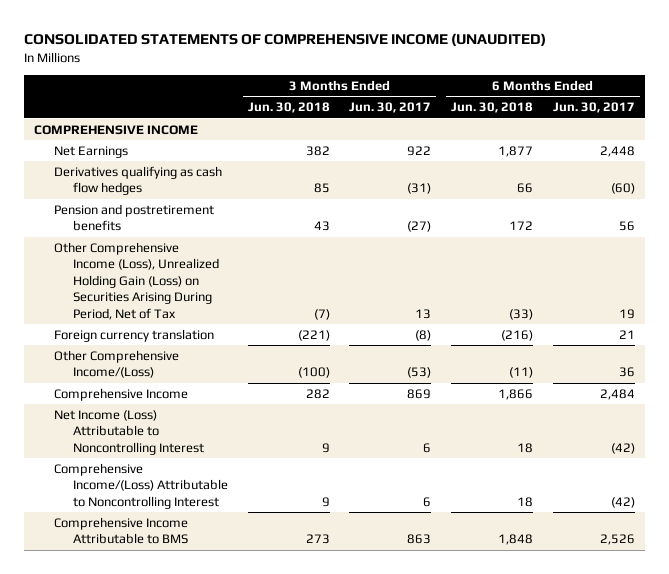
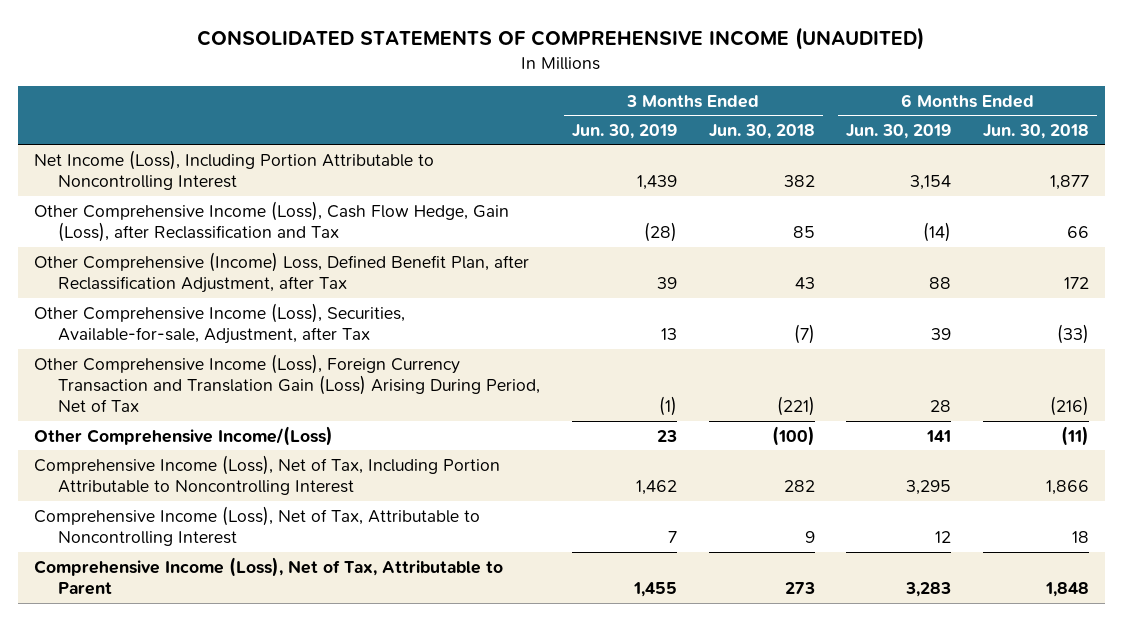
[349,102,432,114] Jun. 30, 2017 -> none
[552,102,635,114] Jun. 30, 2017 -> none
none -> [571,123,677,139] Jun. 30, 2019
none -> [846,123,952,139] Jun. 30, 2019
[33,124,198,135] COMPREHENSIVE INCOME -> none
[53,145,128,158] Net Earnings -> [33,149,434,190] Net Income (Loss), Including Portion Attributable to Noncontrolling Interest
[53,165,222,196] Derivatives qualifying as cash flow hedges -> [33,200,509,242] Other Comprehensive Income (Loss), Cash Flow Hedge, Gain (Loss), after Reclassification and Tax
[53,203,214,232] Pension and postretirement benefits -> [33,251,529,293] Other Comprehensive (Income) Loss, Defined Benefit Plan, after Reclassification Adjustment, after Tax
[53,241,220,320] Other Comprehensive Income (Loss), Unrealized Holding Gain (Loss) on Securities Arising During Period, Net of Tax -> [33,302,405,344] Other Comprehensive Income (Loss), Securities, Available-for-sale, Adjustment, after Tax
[53,328,214,342] Foreign currency translation -> [33,353,541,413] Other Comprehensive Income (Loss), Foreign Currency Transaction and Translation Gain (Loss) Arising During Period, Net of Tax
[53,409,205,455] Net Income (Loss) Attributable to Noncontrolling Interest -> none
[53,387,188,401] Comprehensive Income -> [33,454,500,495] Comprehensive Income (Loss), Net of Tax, Including Portion Attributable to Noncontrolling Interest
[53,462,229,509] Comprehensive Income/(Loss) Attributable to Noncontrolling Interest -> [33,505,480,546] Comprehensive Income (Loss), Net of Tax, Attributable to Noncontrolling Interest
[53,516,189,545] Comprehensive Income Attributable to BMS -> [33,556,503,595] Comprehensive Income (Loss), Net of Tax, Attributable to Parent

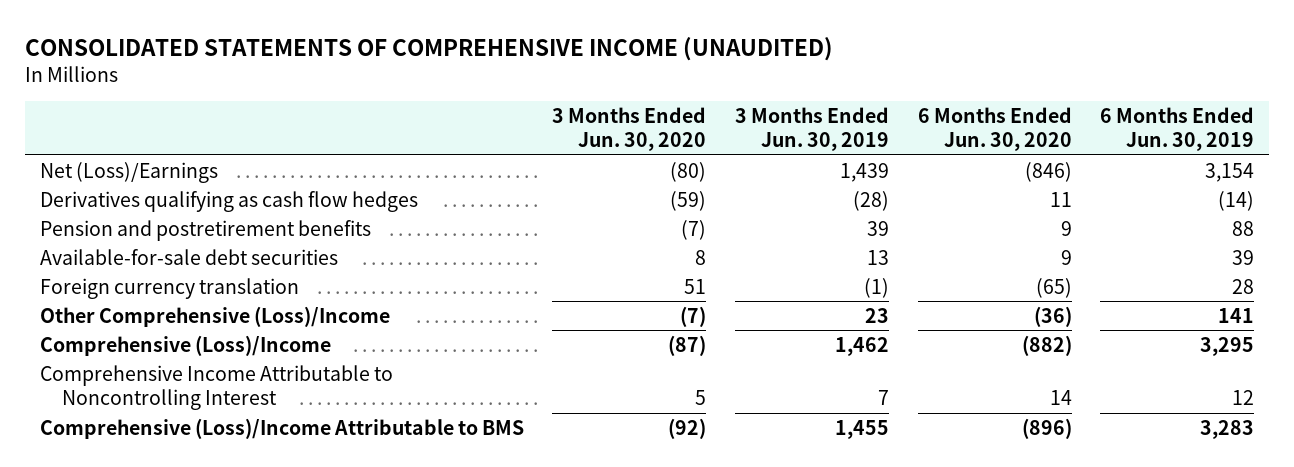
[708,123,815,139] Jun. 30, 2018 -> none
[983,123,1090,139] Jun. 30, 2018 -> none
none -> [552,106,707,152] 3 Months Ended Jun. 30, 2020
none -> [917,106,1072,152] 6 Months Ended Jun. 30, 2020
[33,149,434,190] Net Income (Loss), Including Portion Attributable to Noncontrolling Interest -> [39,161,218,183] Net (Loss)/Earnings
[33,200,509,242] Other Comprehensive Income (Loss), Cash Flow Hedge, Gain (Loss), after Reclassification and Tax -> [39,190,418,212] Derivatives qualifying as cash flow hedges
[33,251,529,293] Other Comprehensive (Income) Loss, Defined Benefit Plan, after Reclassification Adjustment, after Tax -> [39,219,371,241] Pension and postretirement benefits
[33,302,405,344] Other Comprehensive Income (Loss), Securities, Available-for-sale, Adjustment, after Tax -> [39,248,338,265] Available-for-sale debt securities
[33,353,541,413] Other Comprehensive Income (Loss), Foreign Currency Transaction and Translation Gain (Loss) Arising During Period, Net of Tax -> [39,277,299,299] Foreign currency translation
[33,425,333,446] Other Comprehensive Income/(Loss) -> [39,305,390,327] Other Comprehensive (Loss)/Income
[33,454,500,495] Comprehensive Income (Loss), Net of Tax, Including Portion Attributable to Noncontrolling Interest -> [39,334,331,356] Comprehensive (Loss)/Income
[33,505,480,546] Comprehensive Income (Loss), Net of Tax, Attributable to Noncontrolling Interest -> [39,364,393,411] Comprehensive Income Attributable to Noncontrolling Interest
[33,556,503,595] Comprehensive Income (Loss), Net of Tax, Attributable to Parent -> [39,417,524,439] Comprehensive (Loss)/Income Attributable to BMS

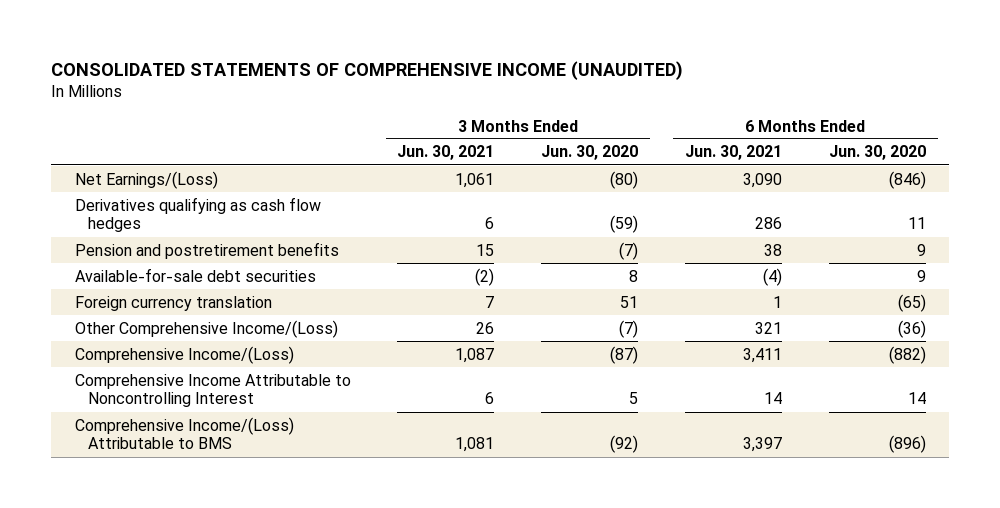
[735,106,890,152] 3 Months Ended Jun. 30, 2019 -> none
[1100,106,1255,152] 6 Months Ended Jun. 30, 2019 -> none
none -> [397,145,495,161] Jun. 30, 2021
none -> [685,145,783,161] Jun. 30, 2021
[39,161,218,183] Net (Loss)/Earnings -> [74,170,218,189] Net Earnings/(Loss)
[39,305,390,327] Other Comprehensive (Loss)/Income -> [74,319,338,338] Other Comprehensive Income/(Loss)
[39,334,331,356] Comprehensive (Loss)/Income -> [74,345,294,364] Comprehensive Income/(Loss)
[39,417,524,439] Comprehensive (Loss)/Income Attributable to BMS -> [74,416,294,450] Comprehensive Income/(Loss) Attributable to BMS

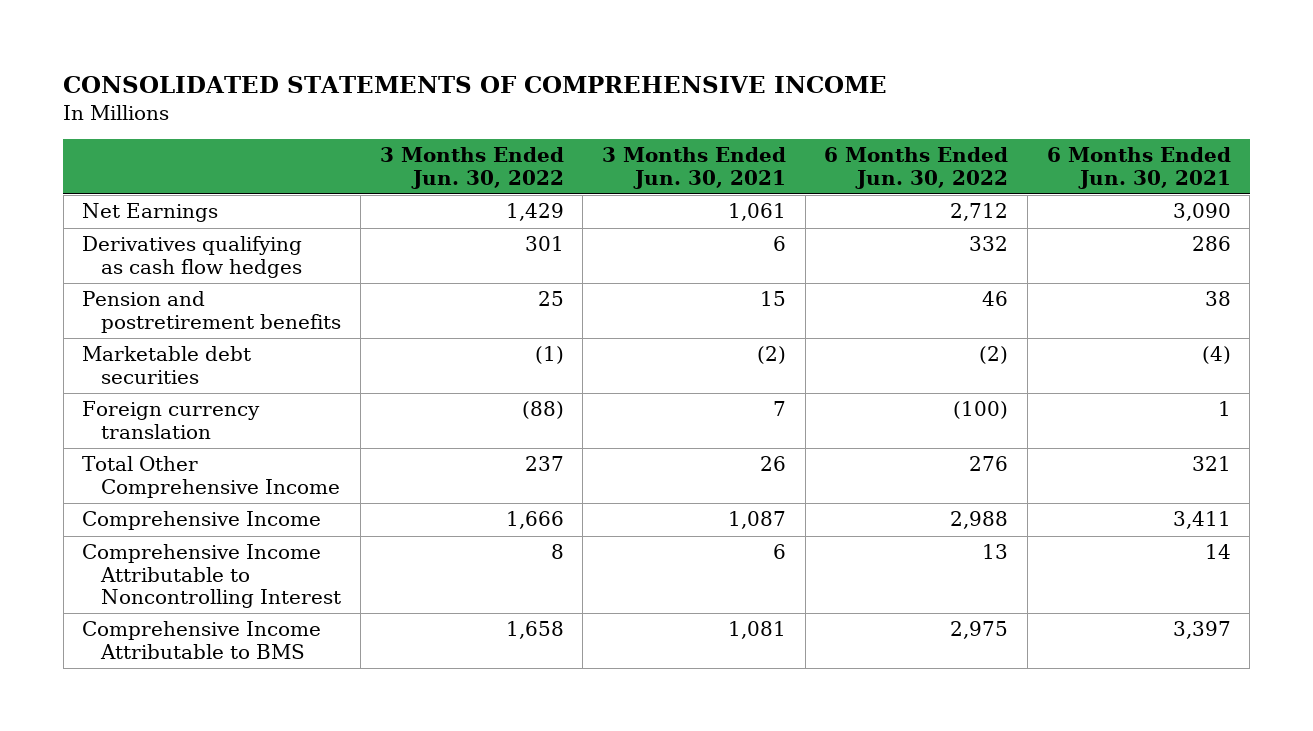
[51,60,684,80] CONSOLIDATED STATEMENTS OF COMPREHENSIVE INCOME (UNAUDITED) -> [63,76,888,94] CONSOLIDATED STATEMENTS OF COMPREHENSIVE INCOME
[541,145,639,161] Jun. 30, 2020 -> none
[828,145,926,161] Jun. 30, 2020 -> none
none -> [379,147,564,189] 3 Months Ended Jun. 30, 2022
none -> [824,147,1009,189] 6 Months Ended Jun. 30, 2022
[74,170,218,189] Net Earnings/(Loss) -> [82,203,219,223] Net Earnings
[74,267,316,282] Available-for-sale debt securities -> [82,346,252,384] Marketable debt securities
[74,319,338,338] Other Comprehensive Income/(Loss) -> [82,456,341,498] Total Other Comprehensive Income
[74,345,294,364] Comprehensive Income/(Loss) -> [82,511,322,531] Comprehensive Income
[74,416,294,450] Comprehensive Income/(Loss) Attributable to BMS -> [82,621,322,659] Comprehensive Income Attributable to BMS

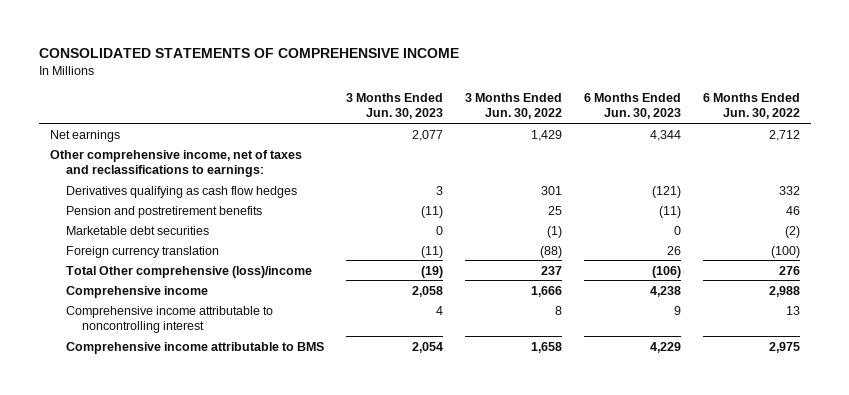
[601,147,786,189] 3 Months Ended Jun. 30, 2021 -> none
[1046,147,1231,189] 6 Months Ended Jun. 30, 2021 -> none
none -> [346,92,444,120] 3 Months Ended Jun. 30, 2023
none -> [583,92,681,120] 6 Months Ended Jun. 30, 2023
[82,203,219,223] Net Earnings -> [49,129,120,142] Net earnings
none -> [49,149,302,178] Other comprehensive income, net of taxes and reclassifications to earnings:
[82,456,341,498] Total Other Comprehensive Income -> [66,265,313,278] Total Other comprehensive (loss)/income
[82,511,322,531] Comprehensive Income -> [66,285,209,298] Comprehensive income
[82,544,342,609] Comprehensive Income Attributable to Noncontrolling Interest -> [66,305,274,334] Comprehensive income attributable to noncontrolling interest
[82,621,322,659] Comprehensive Income Attributable to BMS -> [66,341,325,354] Comprehensive income attributable to BMS

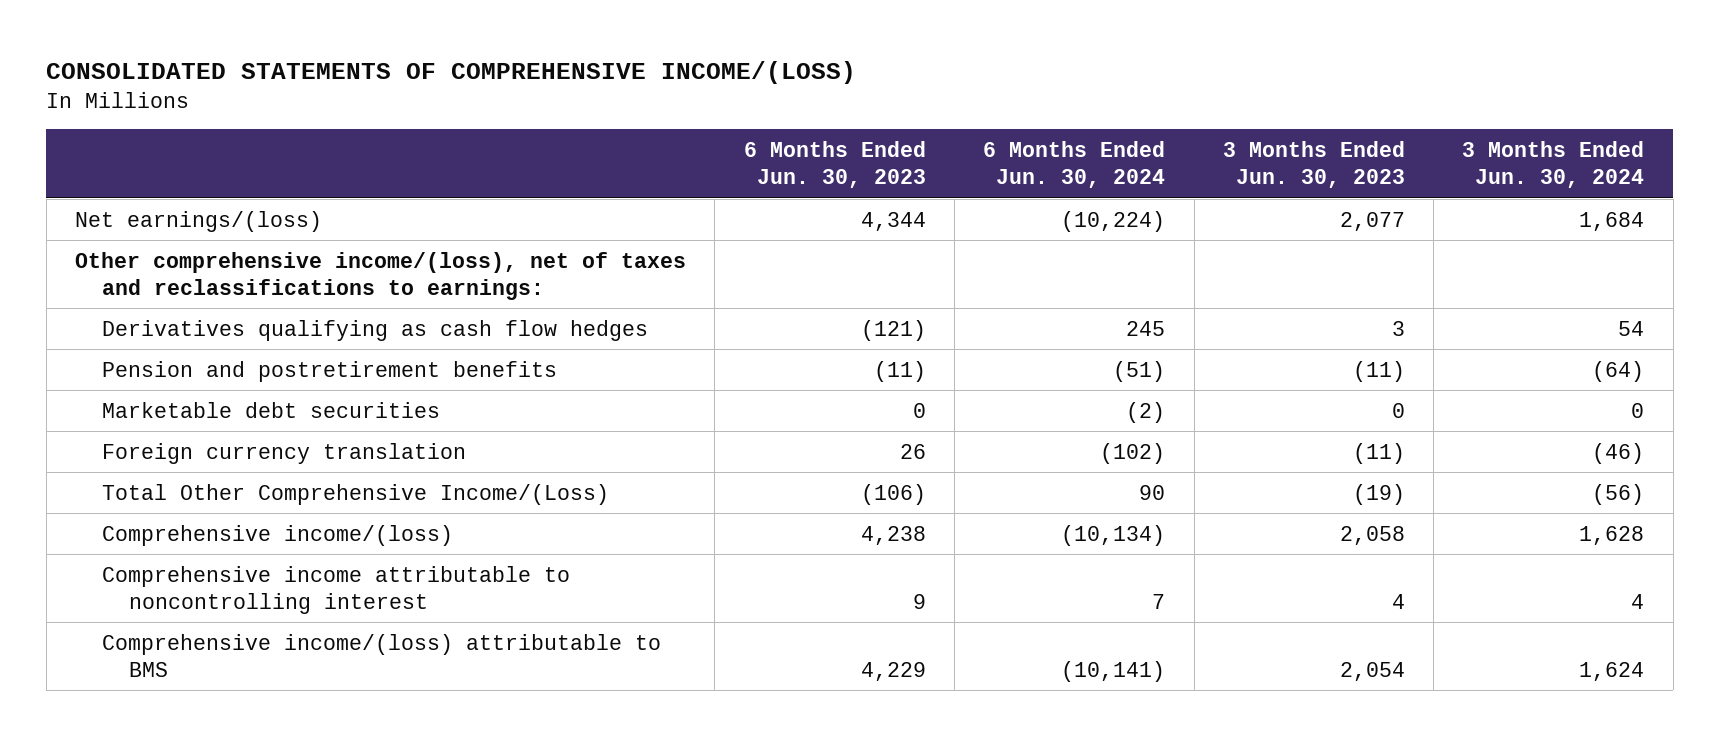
[38,48,459,59] CONSOLIDATED STATEMENTS OF COMPREHENSIVE INCOME -> [46,61,857,85] CONSOLIDATED STATEMENTS OF COMPREHENSIVE INCOME/(LOSS)
[464,92,562,120] 3 Months Ended Jun. 30, 2022 -> none
[702,92,800,120] 6 Months Ended Jun. 30, 2022 -> none
none -> [983,141,1166,189] 6 Months Ended Jun. 30, 2024
none -> [1462,141,1645,189] 3 Months Ended Jun. 30, 2024
[49,129,120,142] Net earnings -> [75,210,323,232] Net earnings/(loss)
[49,149,302,178] Other comprehensive income, net of taxes and reclassifications to earnings: -> [75,251,687,300] Other comprehensive income/(loss), net of taxes and reclassifications to earnings:
[66,265,313,278] Total Other comprehensive (loss)/income -> [102,483,610,505] Total Other Comprehensive Income/(Loss)
[66,285,209,298] Comprehensive income -> [102,524,454,546] Comprehensive income/(loss)
[66,341,325,354] Comprehensive income attributable to BMS -> [102,633,662,677] Comprehensive income/(loss) attributable to BMS

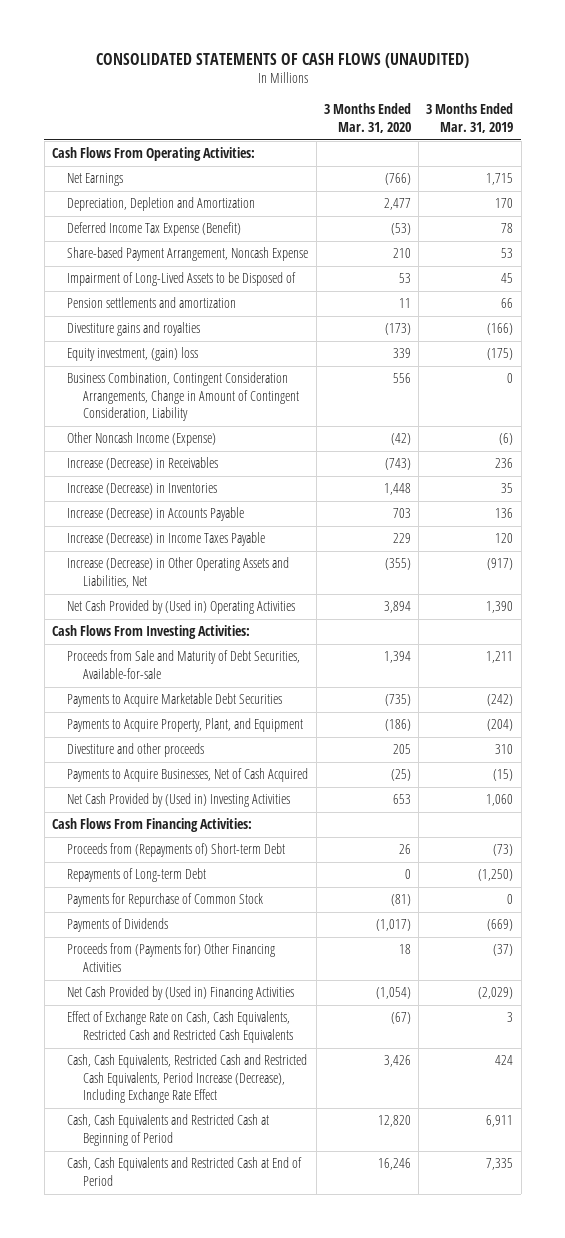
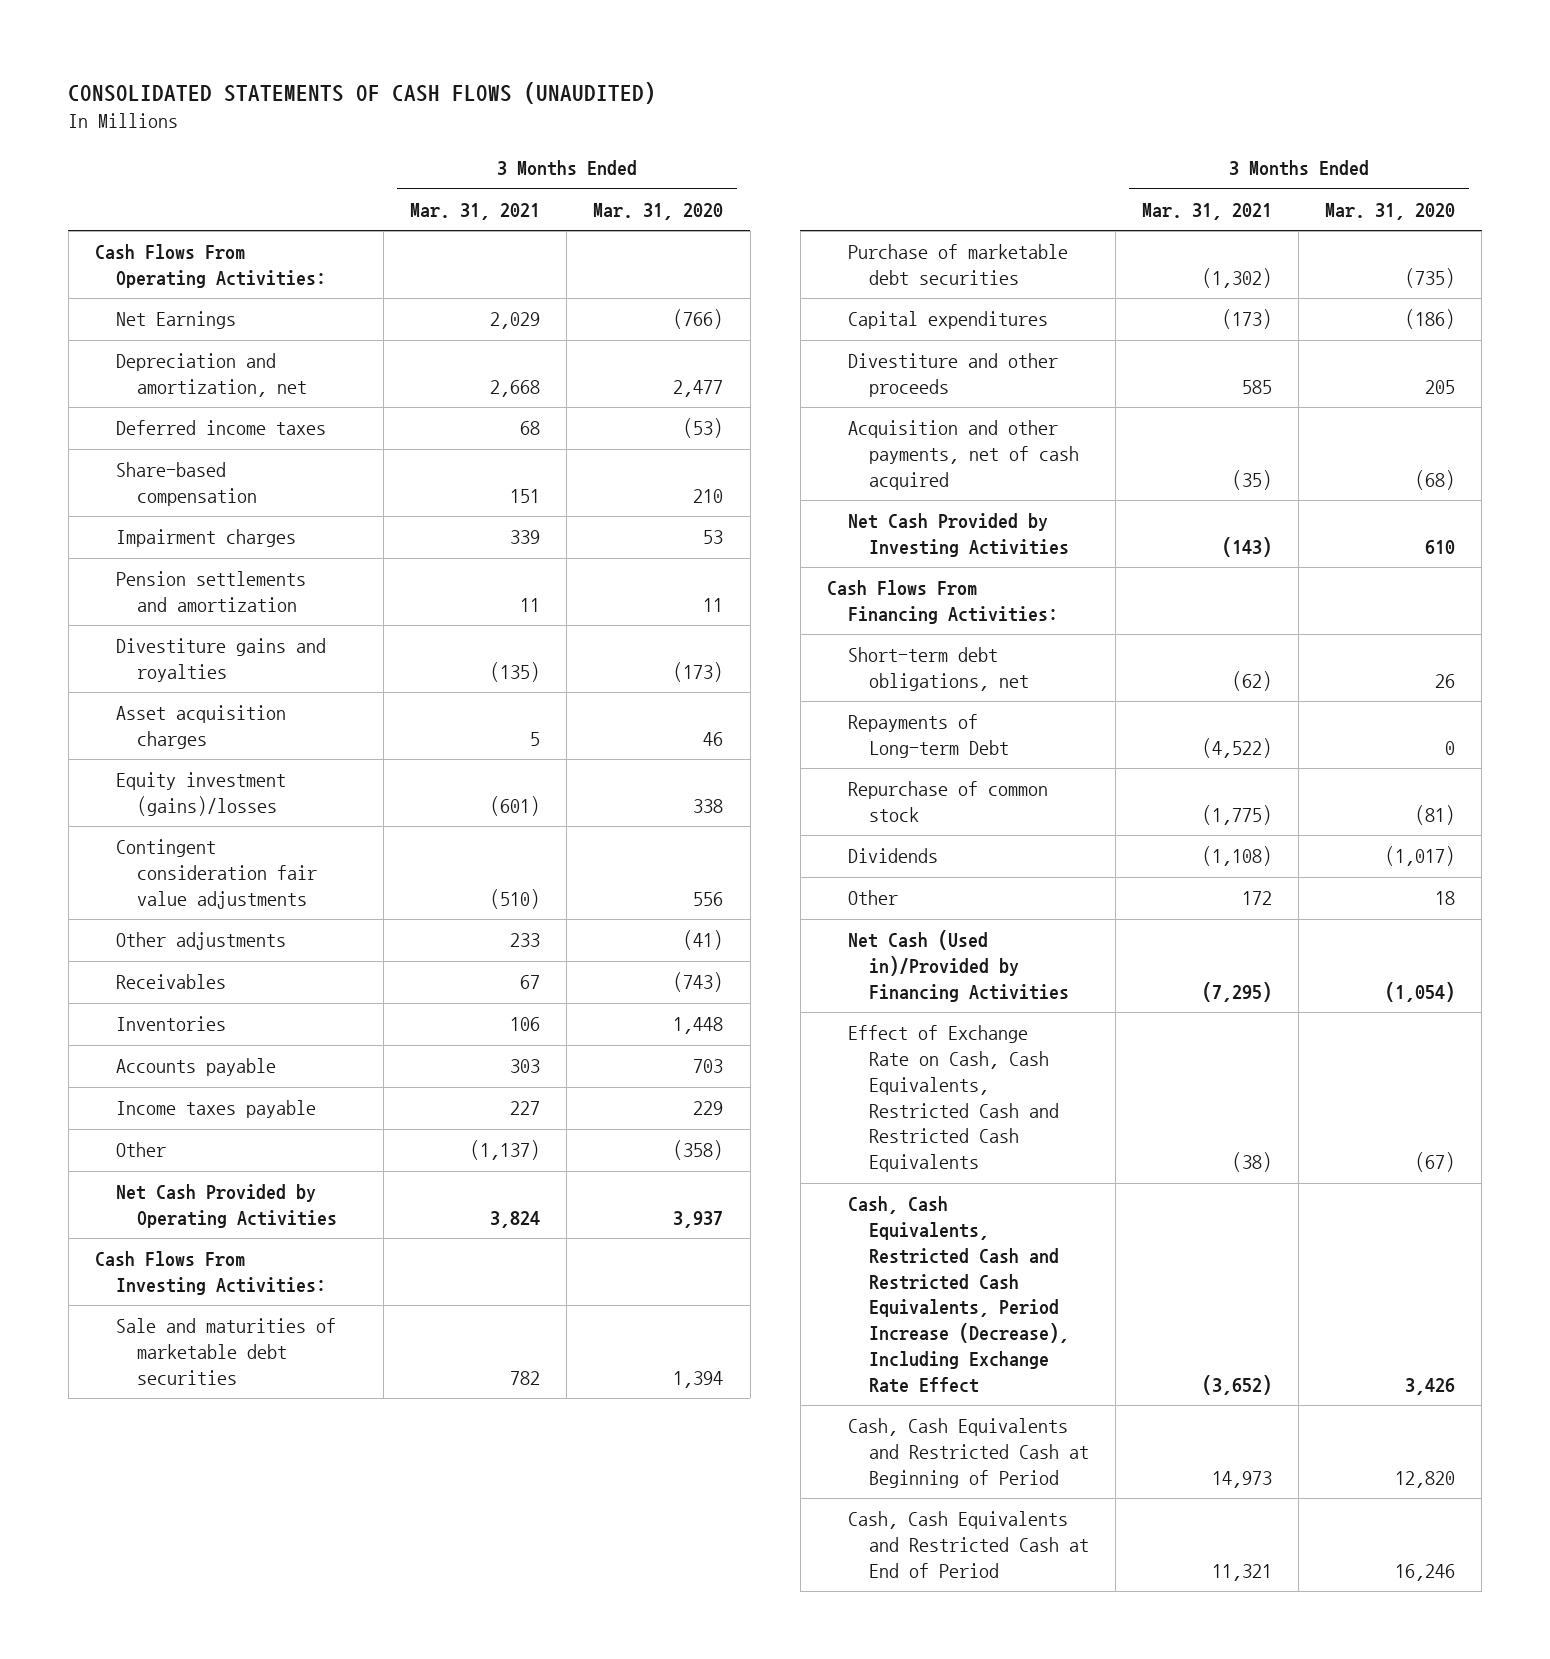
[426,103,514,133] 3 Months Ended Mar. 31, 2019 -> none
none -> [410,202,541,220] Mar. 31, 2021
[67,197,256,212] Depreciation, Depletion and Amortization -> [115,353,307,398] Depreciation and amortization, net
[67,222,242,237] Deferred Income Tax Expense (Benefit) -> [115,420,326,436] Deferred income taxes
[67,247,309,262] Share-based Payment Arrangement, Noncash Expense -> [115,462,257,507] Share-based compensation
[67,272,297,287] Impairment of Long-Lived Assets to be Disposed of -> [115,529,296,548] Impairment charges
[67,557,290,588] Increase (Decrease) in Other Operating Assets and Liabilities, Net -> none
none -> [115,705,286,750] Asset acquisition charges
[67,347,199,362] Equity investment, (gain) loss -> [115,772,286,817] Equity investment (gains)/losses
[392,348,411,359] 339 -> [693,799,724,814] 338
[67,372,299,422] Business Combination, Contingent Consideration Arrangements, Change in Amount of Contingent Consideration, Liability -> [115,839,317,909] Contingent consideration fair value adjustments
[67,432,217,447] Other Noncash Income (Expense) -> [115,932,286,951] Other adjustments
[390,433,411,446] (42) -> [683,930,724,951] (41)
[67,457,219,471] Increase (Decrease) in Receivables -> [115,974,226,990] Receivables
[67,483,218,496] Increase (Decrease) in Inventories -> [115,1016,226,1032] Inventories
[67,507,245,522] Increase (Decrease) in Accounts Payable -> [115,1058,276,1077] Accounts payable
[67,532,266,547] Increase (Decrease) in Income Taxes Payable -> [115,1100,316,1119] Income taxes payable
none -> [115,1142,166,1158] Other
[67,600,296,615] Net Cash Provided by (Used in) Operating Activities -> [115,1184,337,1229] Net Cash Provided by Operating Activities
[383,601,411,614] 3,894 -> [673,1211,724,1229] 3,937
[67,650,301,679] Proceeds from Sale and Maturity of Debt Securities, Available-for-sale -> [115,1318,336,1385] Sale and maturities of marketable debt securities
[67,693,283,708] Payments to Acquire Marketable Debt Securities -> [847,244,1068,286] Purchase of marketable debt securities
[67,718,304,733] Payments to Acquire Property, Plant, and Equipment -> [847,311,1048,330] Capital expenditures
[67,768,309,783] Payments to Acquire Businesses, Net of Cash Acquired -> [847,420,1079,490] Acquisition and other payments, net of cash acquired
[390,769,411,782] (25) -> [1415,469,1456,490] (68)
[67,793,291,808] Net Cash Provided by (Used in) Investing Activities -> [847,513,1069,558] Net Cash Provided by Investing Activities
[392,794,411,805] 653 -> [1425,540,1456,555] 610
[67,843,286,858] Proceeds from (Repayments of) Short-term Debt -> [847,647,1029,692] Short-term debt obligations, net
[67,893,264,908] Payments for Repurchase of Common Stock -> [847,781,1048,823] Repurchase of common stock
[67,918,169,933] Payments of Dividends -> [847,848,938,864] Dividends
[67,943,276,972] Proceeds from (Payments for) Other Financing Activities -> [847,890,898,906] Other
[67,986,295,1001] Net Cash Provided by (Used in) Financing Activities -> [847,930,1069,1002] Net Cash (Used in)/Provided by Financing Activities

